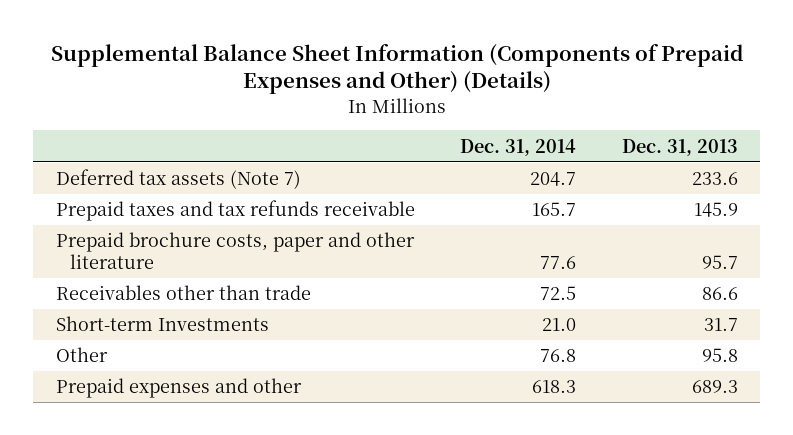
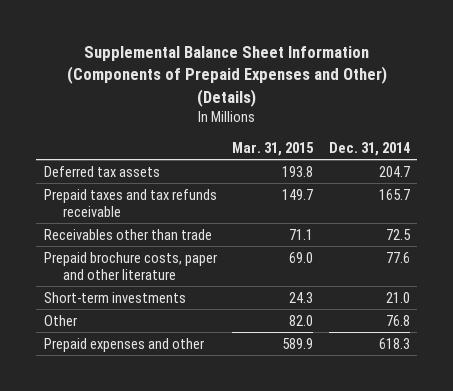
[621,138,738,156] Dec. 31, 2013 -> none
none -> [232,141,315,156] Mar. 31, 2015
[55,169,301,190] Deferred tax assets (Note 7) -> [43,165,160,177] Deferred tax assets
[55,232,415,269] Prepaid brochure costs, paper and other literature -> [43,251,217,280] Prepaid brochure costs, paper and other literature
[55,316,269,332] Short-term Investments -> [43,291,186,303] Short-term investments

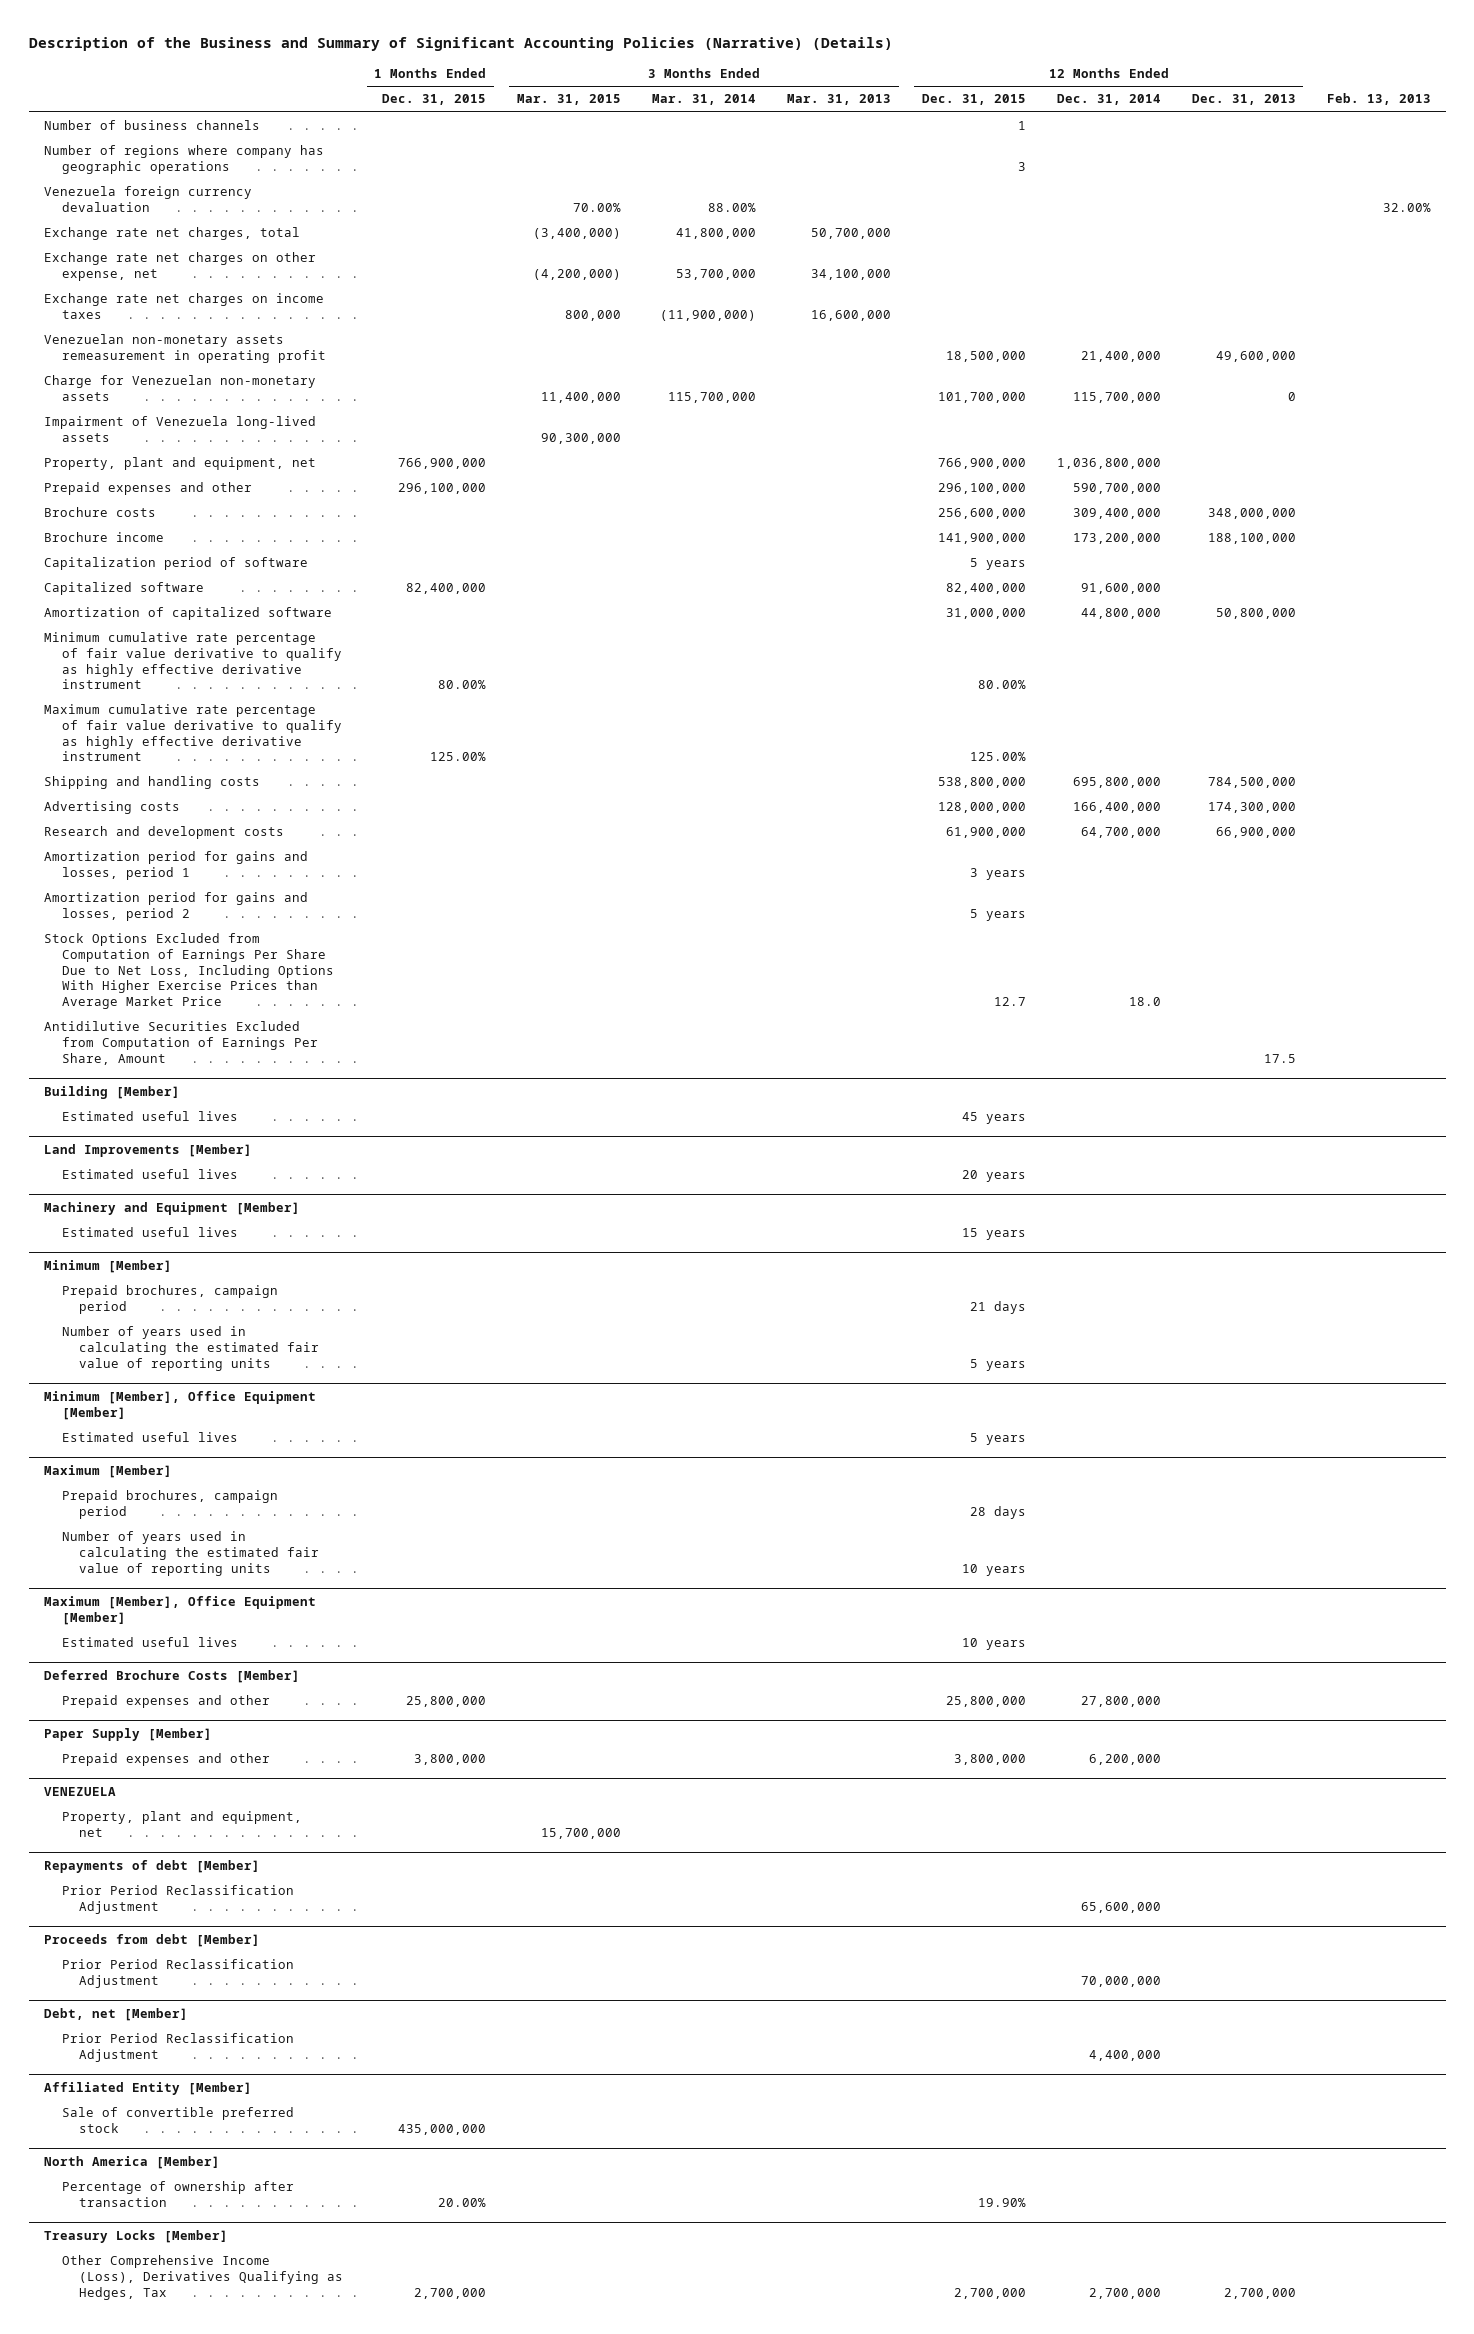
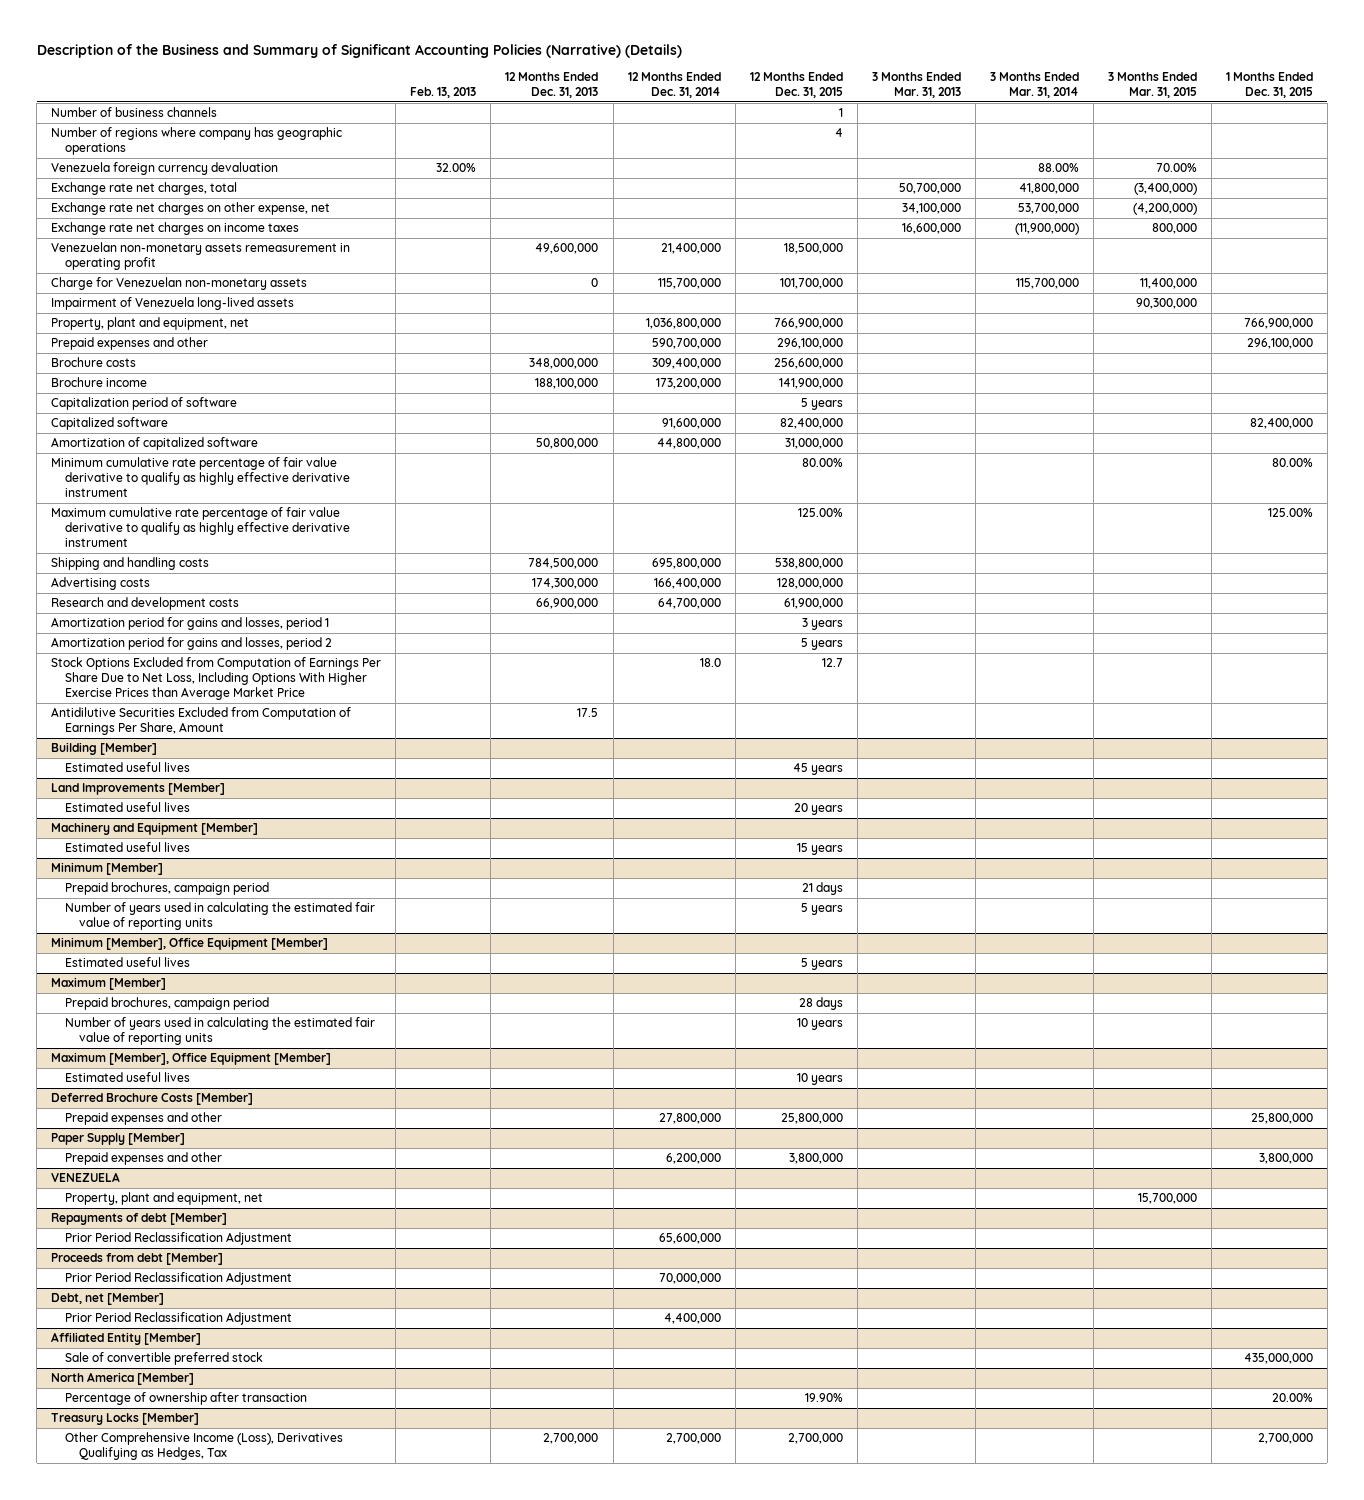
[1017,161,1026,171] 3 -> [834,128,843,138] 4

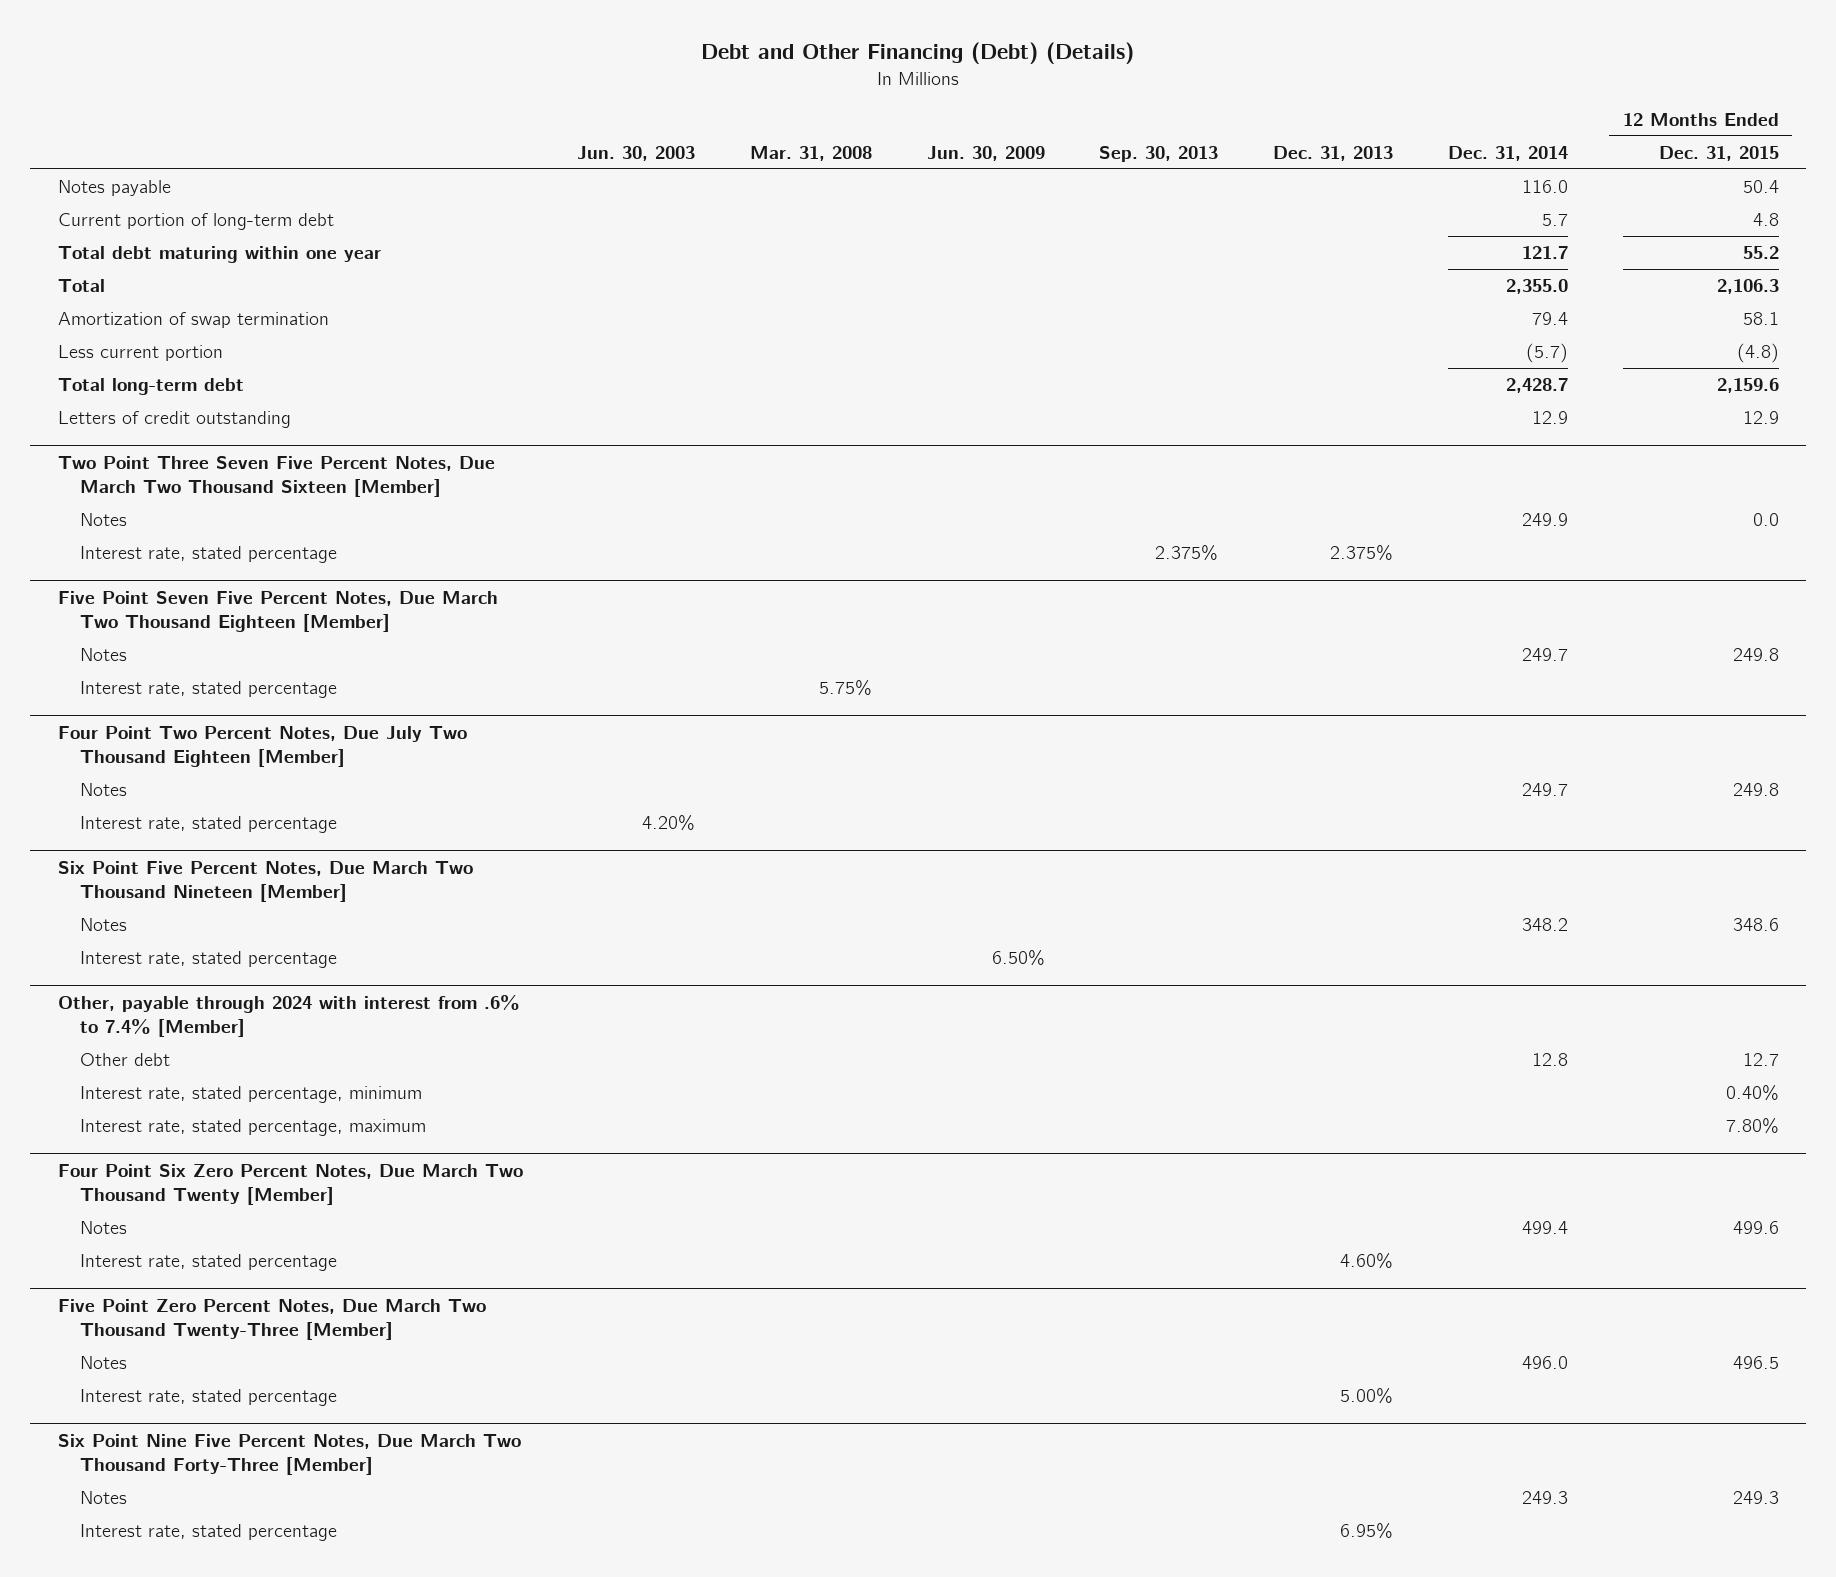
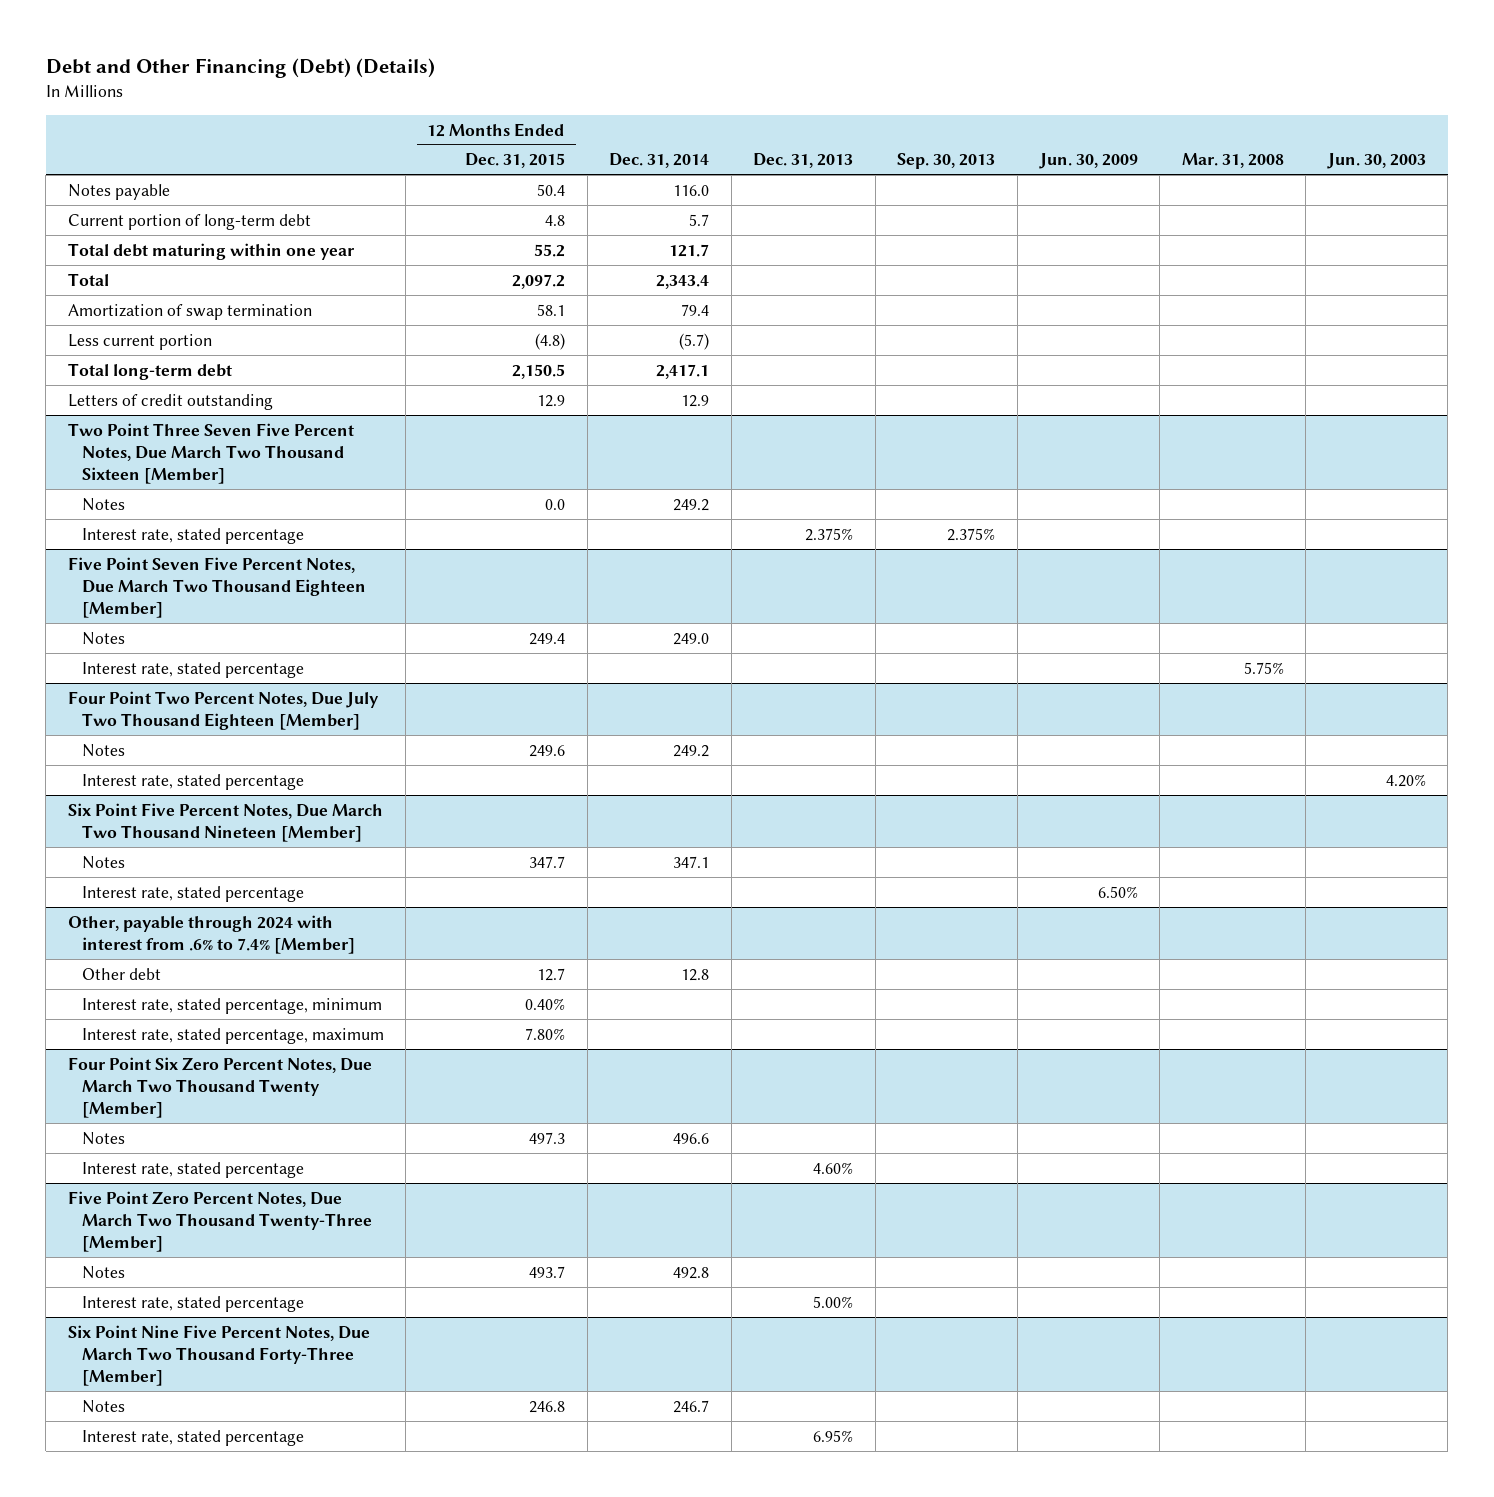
[1505,278,1568,294] 2,355.0 -> [656,274,710,289] 2,343.4
[1716,278,1779,294] 2,106.3 -> [511,273,565,289] 2,097.2
[1505,377,1568,393] 2,428.7 -> [656,363,710,379] 2,417.1
[1716,377,1779,393] 2,159.6 -> [511,363,565,379] 2,150.5
[1521,512,1568,526] 249.9 -> [673,498,710,511] 249.2
[1521,647,1568,661] 249.7 -> [673,632,710,645] 249.0
[1732,647,1779,661] 249.8 -> [528,632,565,645] 249.4
[1521,782,1568,796] 249.7 -> [673,744,710,757] 249.2
[1732,782,1779,796] 249.8 -> [528,744,565,757] 249.6
[1521,917,1568,931] 348.2 -> [673,855,710,868] 347.1
[1732,917,1779,931] 348.6 -> [528,855,565,868] 347.7
[1521,1220,1568,1234] 499.4 -> [673,1132,710,1144] 496.6
[1732,1220,1779,1234] 499.6 -> [528,1131,565,1144] 497.3
[1521,1355,1568,1369] 496.0 -> [673,1266,710,1279] 492.8
[1732,1355,1779,1369] 496.5 -> [528,1265,565,1278] 493.7
[1521,1490,1568,1504] 249.3 -> [673,1399,710,1413] 246.7
[1732,1490,1779,1504] 249.3 -> [528,1400,565,1413] 246.8

